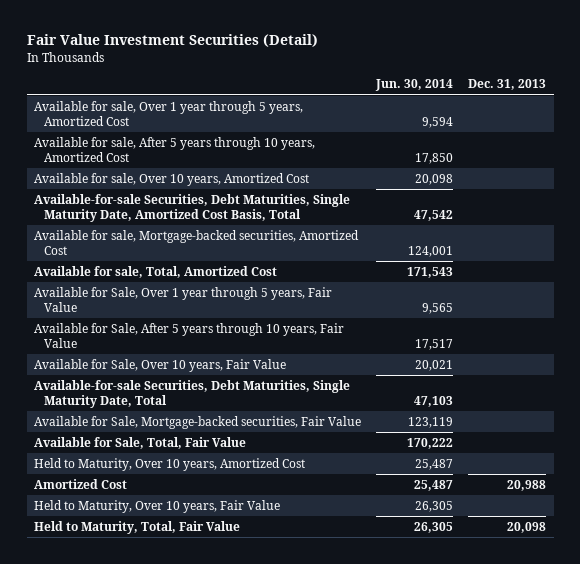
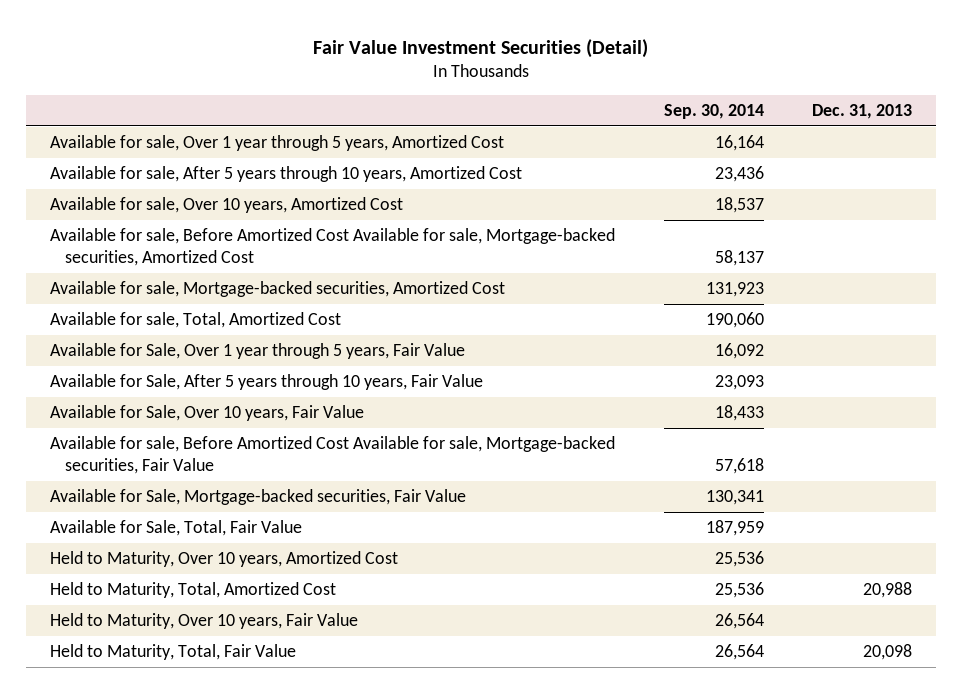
[375,79,454,92] Jun. 30, 2014 -> none
none -> [663,104,764,120] Sep. 30, 2014
[34,193,351,223] Available-for-sale Securities, Debt Maturities, Single Maturity Date, Amortized Cost Basis, Total -> [50,228,616,266] Available for sale, Before Amortized Cost Available for sale, Mortgage-backed securities, Amortized Cost
[34,379,351,409] Available-for-sale Securities, Debt Maturities, Single Maturity Date, Total -> [50,436,616,474] Available for sale, Before Amortized Cost Available for sale, Mortgage-backed securities, Fair Value
[34,478,128,489] Amortized Cost -> [50,582,337,599] Held to Maturity, Total, Amortized Cost

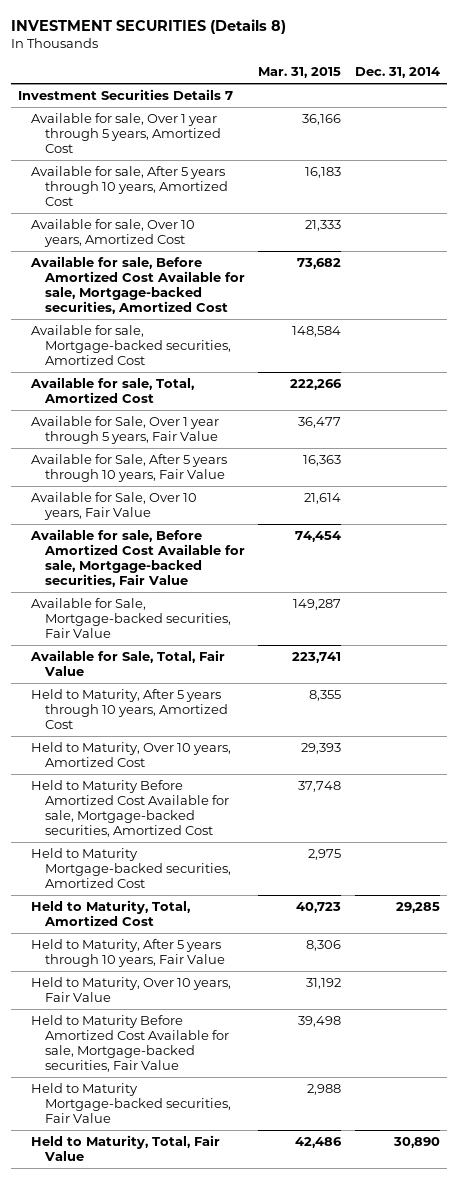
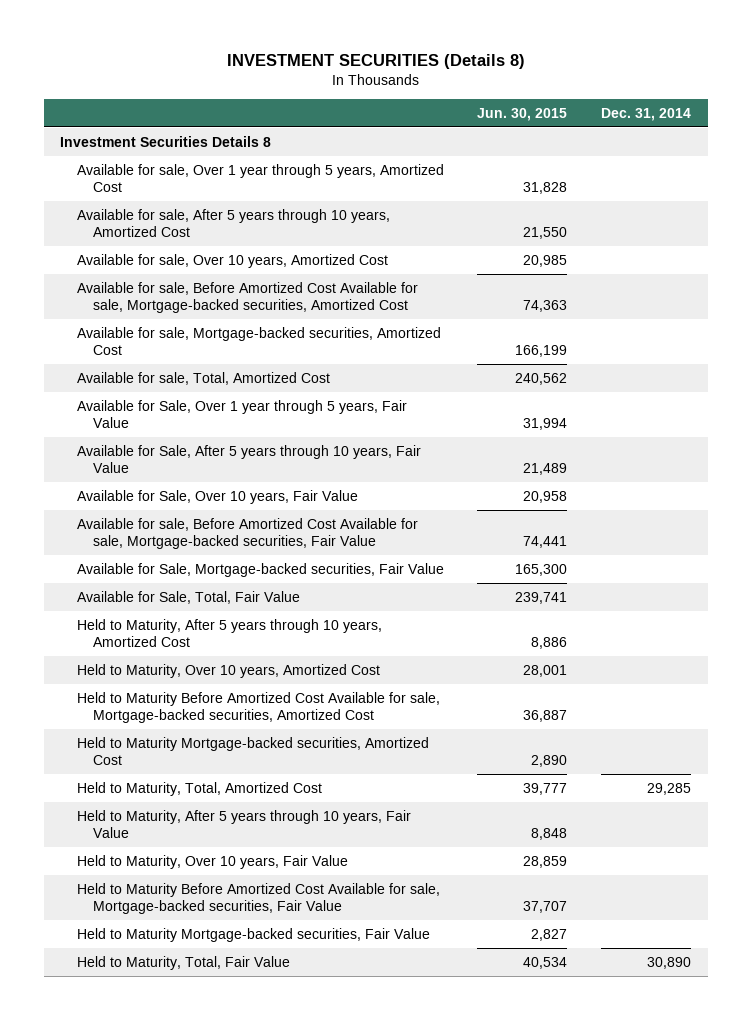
[258,67,342,79] Mar. 31, 2015 -> none
none -> [477,107,568,121] Jun. 30, 2015
[17,88,233,100] Investment Securities Details 7 -> [60,135,272,147] Investment Securities Details 8

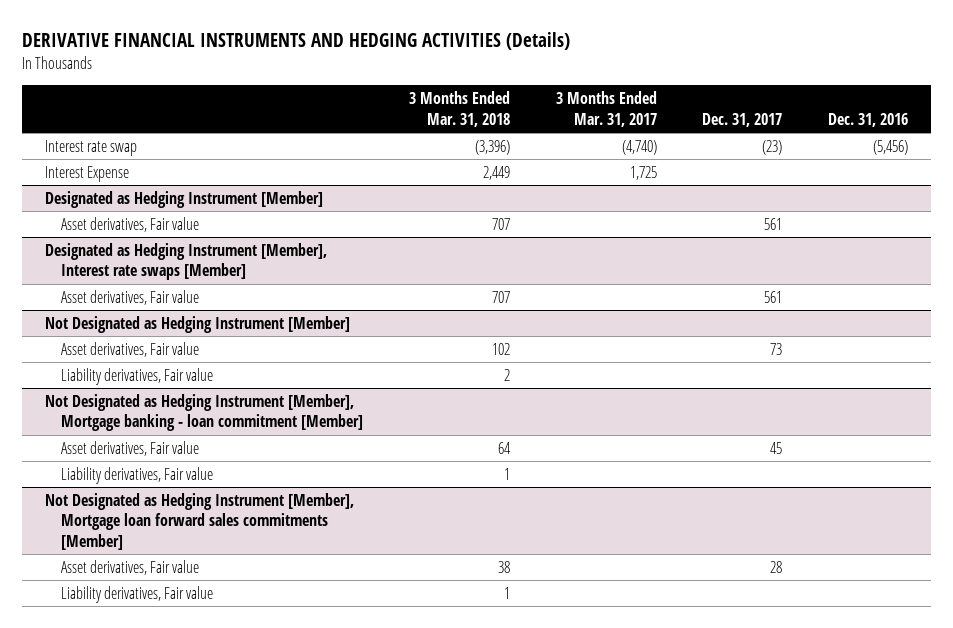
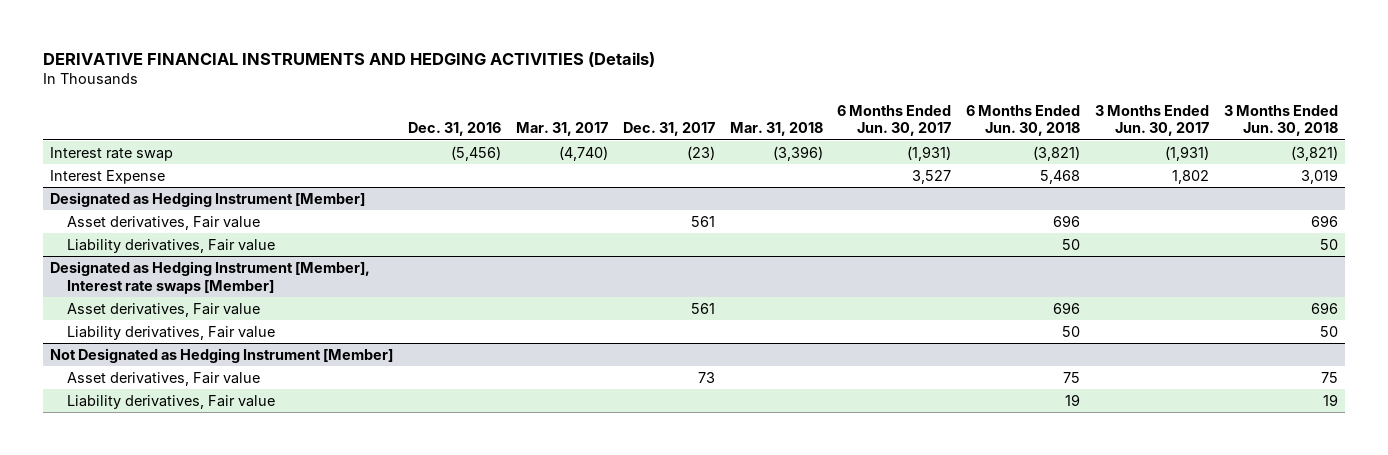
[408,91,510,127] 3 Months Ended Mar. 31, 2018 -> none
[555,91,657,127] 3 Months Ended Mar. 31, 2017 -> none
none -> [515,122,608,137] Mar. 31, 2017
none -> [729,122,823,137] Mar. 31, 2018
none -> [837,104,952,137] 6 Months Ended Jun. 30, 2017
none -> [966,104,1081,137] 6 Months Ended Jun. 30, 2018
none -> [1095,104,1210,137] 3 Months Ended Jun. 30, 2017
none -> [1224,104,1339,137] 3 Months Ended Jun. 30, 2018
none -> [67,238,276,253] Liability derivatives, Fair value
none -> [67,325,276,340] Liability derivatives, Fair value
[44,393,364,432] Not Designated as Hedging Instrument [Member], Mortgage banking - loan commitment [Member] -> none
[61,440,200,456] Asset derivatives, Fair value -> none
[61,466,214,484] Liability derivatives, Fair value -> none
[44,492,354,550] Not Designated as Hedging Instrument [Member], Mortgage loan forward sales commitments [Member] -> none
[61,559,200,575] Asset derivatives, Fair value -> none
[61,585,214,603] Liability derivatives, Fair value -> none

